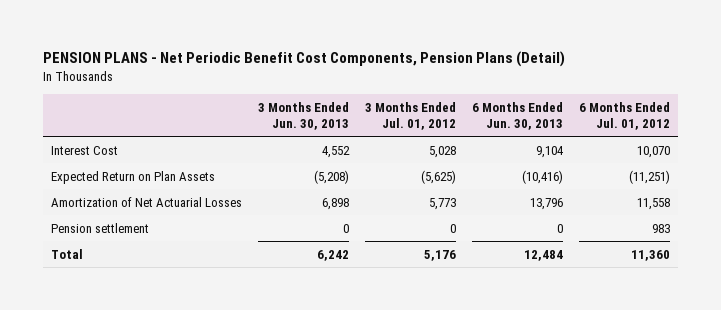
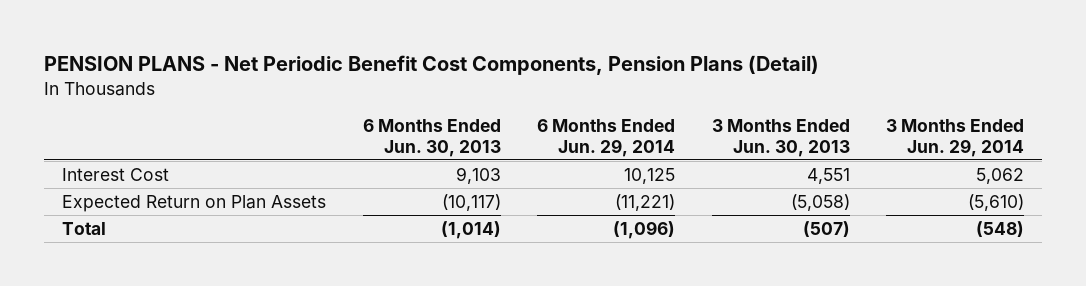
[364,101,456,131] 3 Months Ended Jul. 01, 2012 -> none
[579,101,671,131] 6 Months Ended Jul. 01, 2012 -> none
none -> [537,118,676,157] 6 Months Ended Jun. 29, 2014
none -> [885,118,1024,157] 3 Months Ended Jun. 29, 2014
[50,196,242,207] Amortization of Net Actuarial Losses -> none
[50,222,149,233] Pension settlement -> none
[321,145,350,158] 4,552 -> [806,167,850,184] 4,551
[536,145,565,158] 9,104 -> [455,166,501,184] 9,103
[313,169,349,184] (5,208) -> [790,193,850,211] (5,058)
[522,169,564,184] (10,416) -> [441,193,501,211] (10,117)
[316,249,349,261] 6,242 -> [802,220,850,237] (507)
[524,249,564,261] 12,484 -> [440,220,501,239] (1,014)

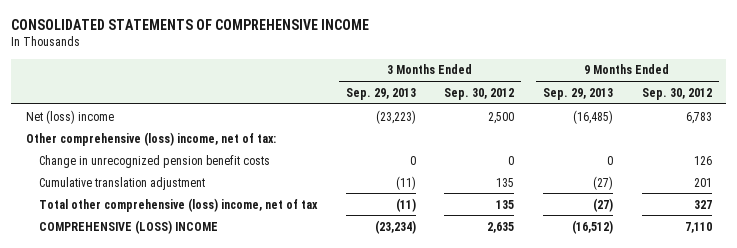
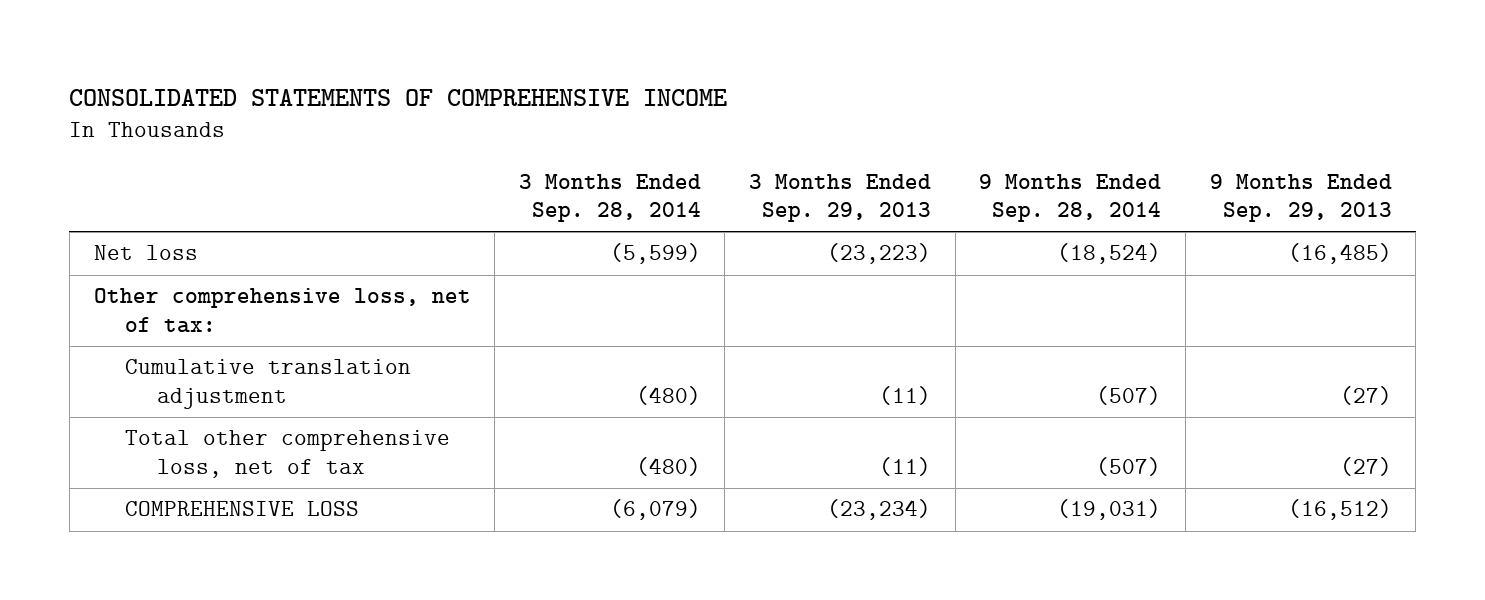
[444,87,515,100] Sep. 30, 2012 -> none
[641,87,712,100] Sep. 30, 2012 -> none
none -> [518,173,701,222] 3 Months Ended Sep. 28, 2014
none -> [979,173,1162,222] 9 Months Ended Sep. 28, 2014
[39,154,271,168] Change in unrecognized pension benefit costs -> none
[25,109,114,124] Net (loss) income -> [93,245,198,261] Net loss
[25,131,276,146] Other comprehensive (loss) income, net of tax: -> [93,288,471,333] Other comprehensive loss, net of tax:
[39,197,319,212] Total other comprehensive (loss) income, net of tax -> [125,430,451,478] Total other comprehensive loss, net of tax
[39,219,219,234] COMPREHENSIVE (LOSS) INCOME -> [125,501,360,517] COMPREHENSIVE LOSS

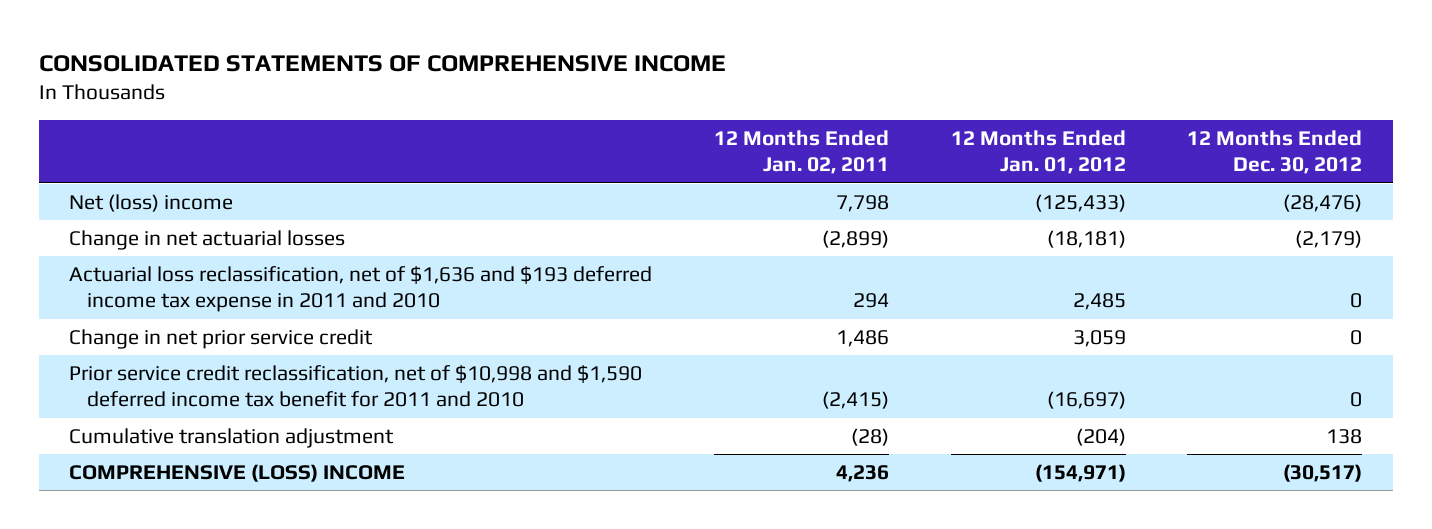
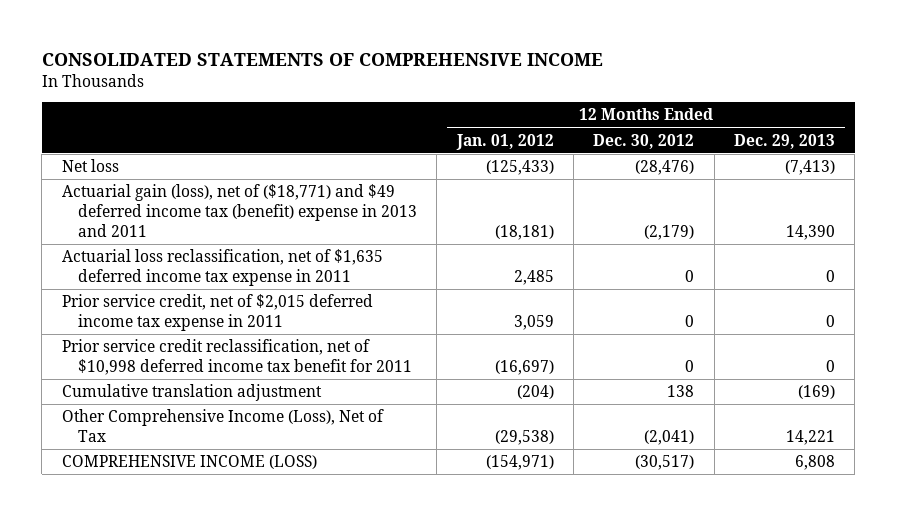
[714,129,890,175] 12 Months Ended Jan. 02, 2011 -> none
none -> [734,133,836,149] Dec. 29, 2013
[69,193,234,212] Net (loss) income -> [61,159,119,173] Net loss
[69,229,346,250] Change in net actuarial losses -> [61,184,418,238] Actuarial gain (loss), net of ($18,771) and $49 deferred income tax (benefit) expense in 2013 and 2011
[69,265,653,313] Actuarial loss reclassification, net of $1,636 and $193 deferred income tax expense in 2011 and 2010 -> [61,249,383,287] Actuarial loss reclassification, net of $1,635 deferred income tax expense in 2011
[69,328,374,349] Change in net prior service credit -> [61,294,373,332] Prior service credit, net of $2,015 deferred income tax expense in 2011
[69,364,643,408] Prior service credit reclassification, net of $10,998 and $1,590 deferred income tax benefit for 2011 and 2010 -> [61,339,413,376] Prior service credit reclassification, net of $10,998 deferred income tax benefit for 2011
none -> [61,409,384,443] Other Comprehensive Income (Loss), Net of Tax
[69,463,406,482] COMPREHENSIVE (LOSS) INCOME -> [61,455,317,470] COMPREHENSIVE INCOME (LOSS)

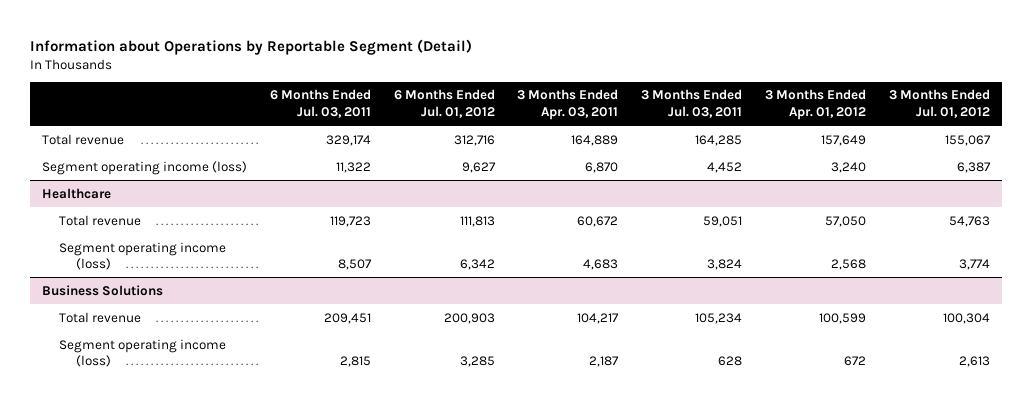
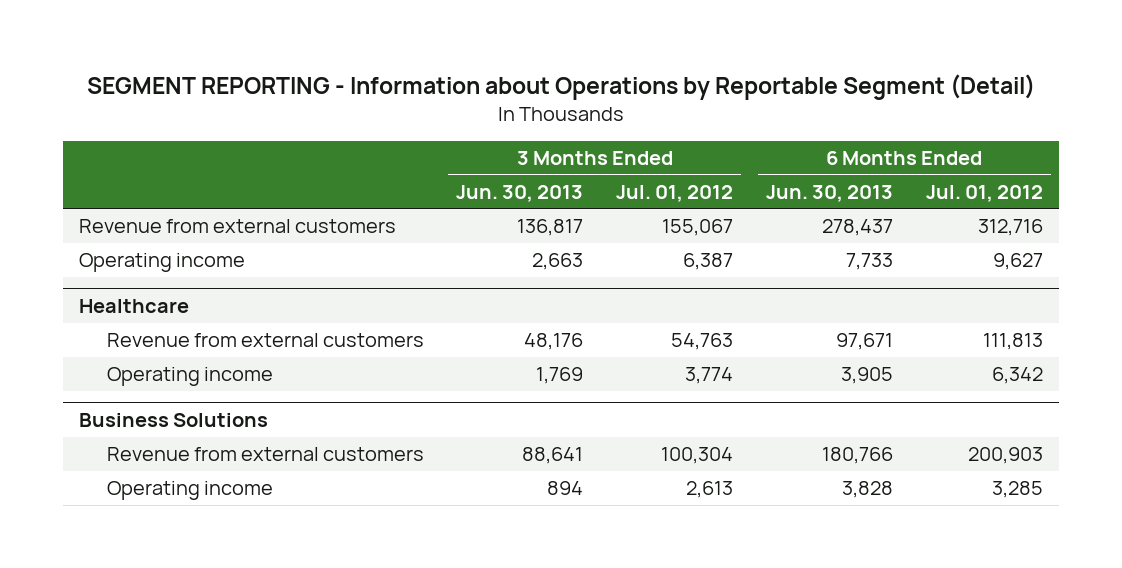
[30,38,473,55] Information about Operations by Reportable Segment (Detail) -> [86,73,1035,100] SEGMENT REPORTING - Information about Operations by Reportable Segment (Detail)
[269,89,371,118] 6 Months Ended Jul. 03, 2011 -> none
[517,89,619,120] 3 Months Ended Apr. 03, 2011 -> none
[641,89,743,118] 3 Months Ended Jul. 03, 2011 -> none
[765,89,867,120] 3 Months Ended Apr. 01, 2012 -> none
none -> [456,184,584,202] Jun. 30, 2013
none -> [765,184,893,202] Jun. 30, 2013
[41,133,124,145] Total revenue -> [79,219,397,234] Revenue from external customers
[41,160,247,175] Segment operating income (loss) -> [79,253,246,273] Operating income
[59,214,142,226] Total revenue -> [106,333,424,348] Revenue from external customers
[59,241,227,271] Segment operating income (loss) -> [106,367,273,387] Operating income
[59,311,142,323] Total revenue -> [106,447,424,462] Revenue from external customers
[59,338,227,368] Segment operating income (loss) -> [106,481,273,501] Operating income

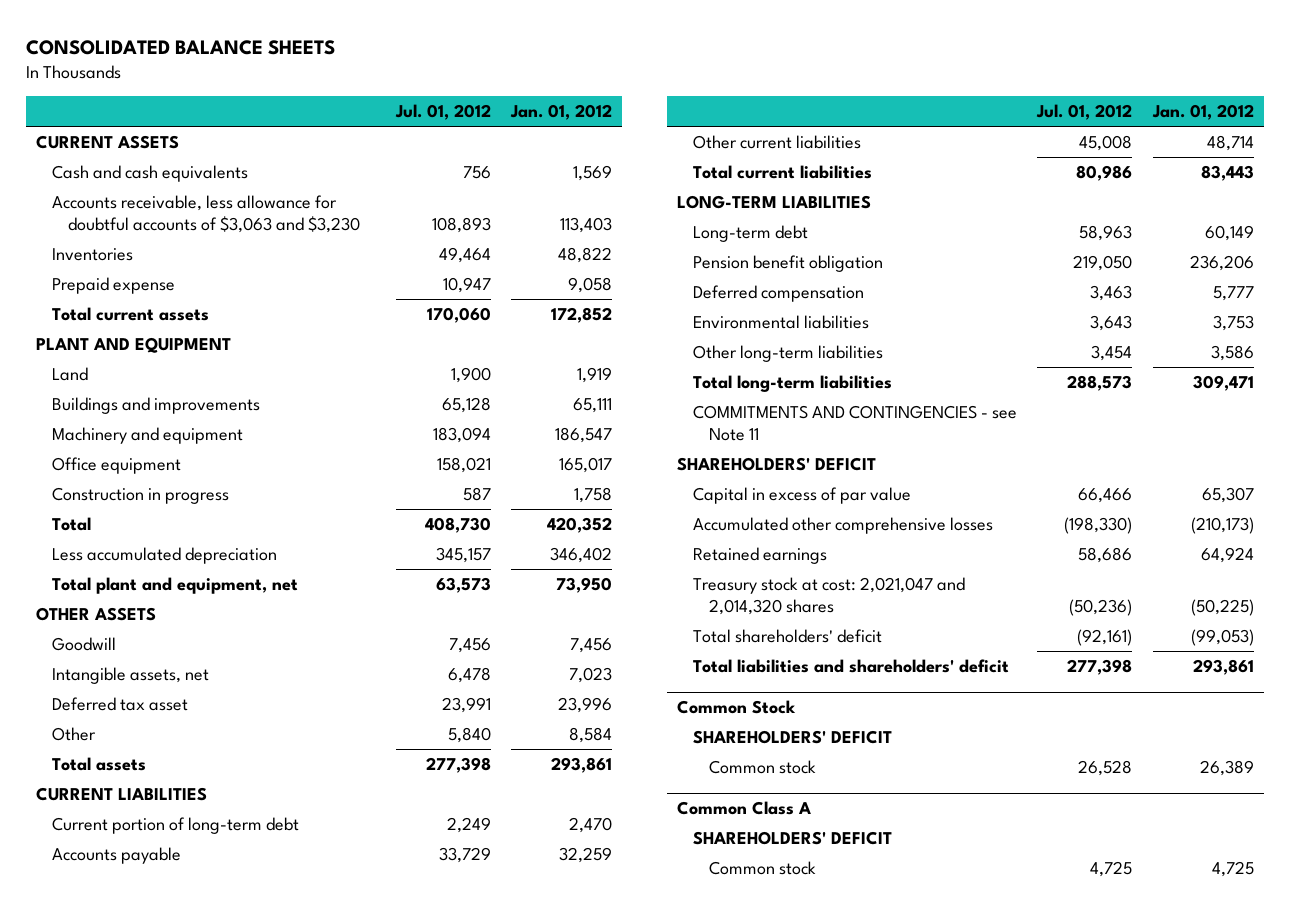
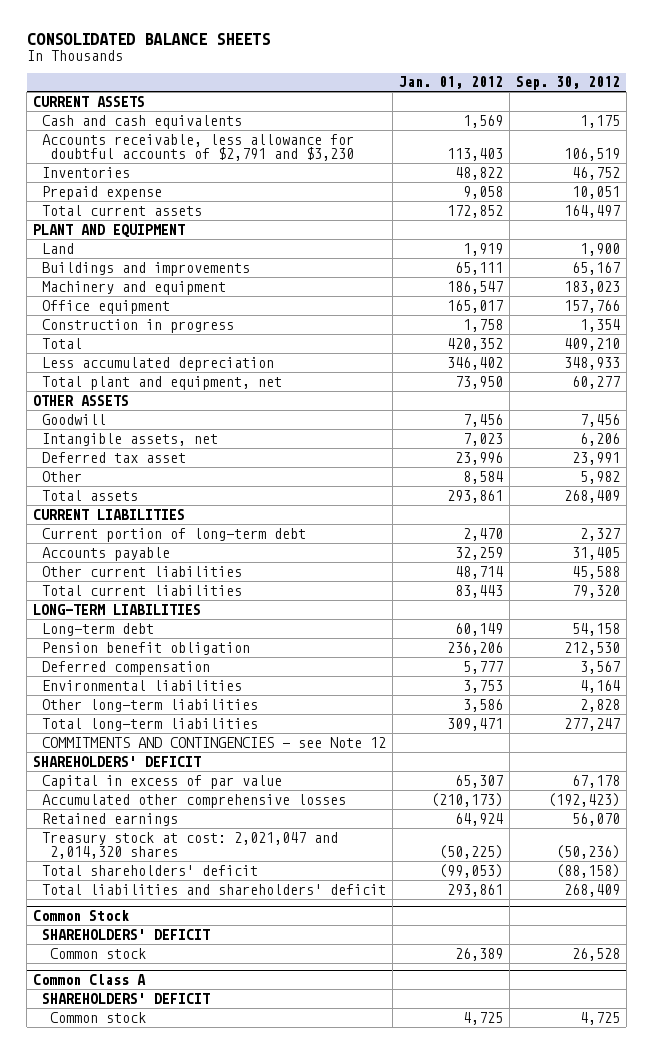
[395,104,492,121] Jul. 01, 2012 -> none
none -> [515,76,620,91] Sep. 30, 2012
[52,194,360,234] Accounts receivable, less allowance for doubtful accounts of $3,063 and $3,230 -> [41,133,355,162] Accounts receivable, less allowance for doubtful accounts of $2,791 and $3,230
[693,404,1018,442] COMMITMENTS AND CONTINGENCIES - see Note 11 -> [41,736,386,748] COMMITMENTS AND CONTINGENCIES - see Note 12

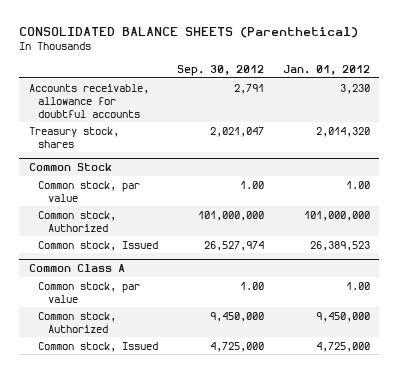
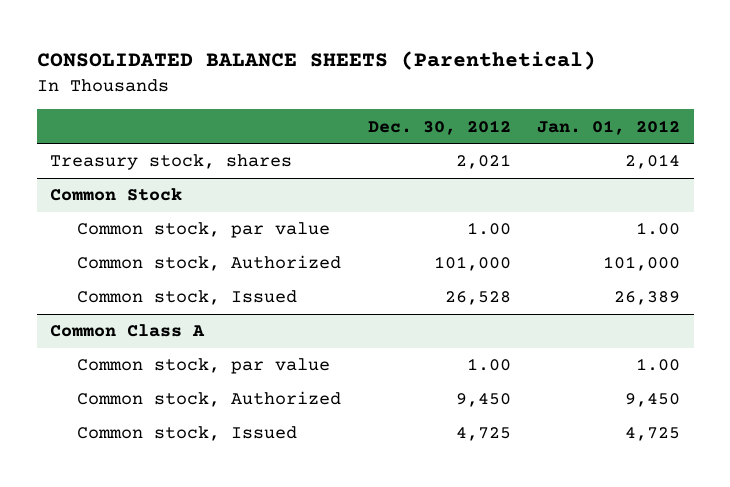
[177,65,265,77] Sep. 30, 2012 -> none
none -> [367,119,511,135] Dec. 30, 2012
[28,83,149,119] Accounts receivable, allowance for doubtful accounts -> none
[315,126,370,137] 2,014,320 -> [625,154,681,170] 2,014
[303,210,370,221] 101,000,000 -> [603,256,681,272] 101,000
[309,240,370,251] 26,389,523 -> [614,291,681,306] 26,389
[315,311,370,322] 9,450,000 -> [625,393,681,408] 9,450
[315,341,370,352] 4,725,000 -> [625,427,681,442] 4,725

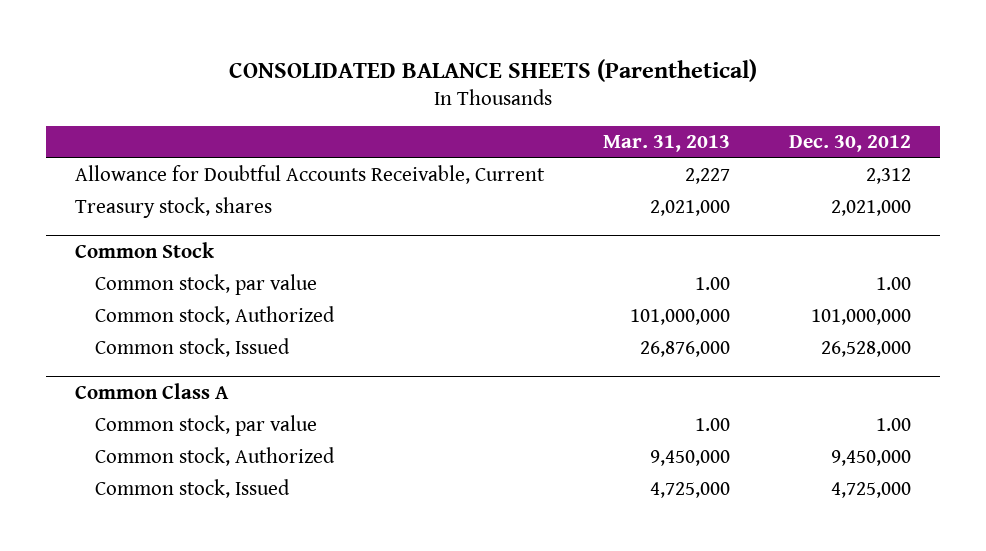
[537,119,681,135] Jan. 01, 2012 -> none
none -> [603,135,731,153] Mar. 31, 2013
none -> [75,165,546,185] Allowance for Doubtful Accounts Receivable, Current
[455,154,511,170] 2,021 -> [830,200,911,217] 2,021,000
[433,256,511,272] 101,000 -> [810,309,911,326] 101,000,000
[444,291,511,306] 26,528 -> [820,341,911,358] 26,528,000
[455,393,511,408] 9,450 -> [830,450,911,467] 9,450,000
[455,427,511,442] 4,725 -> [830,482,911,499] 4,725,000

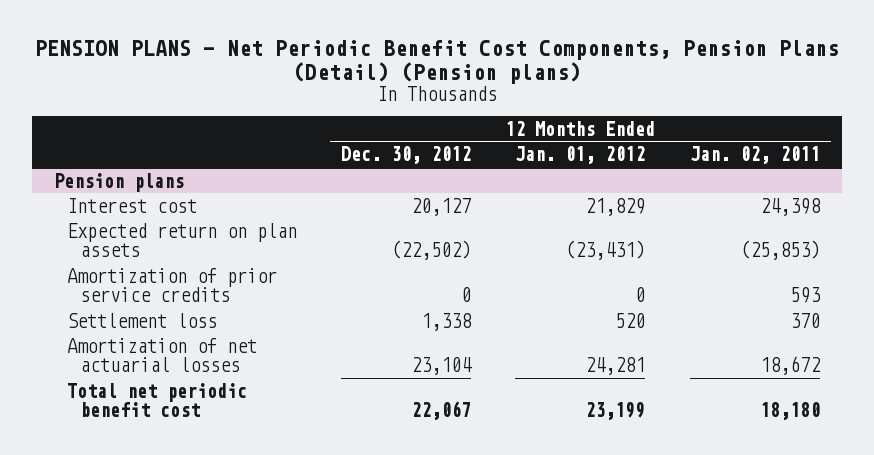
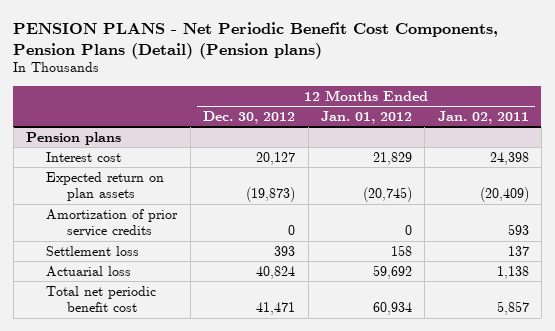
[391,239,472,260] (22,502) -> [246,187,296,203] (19,873)
[565,239,646,260] (23,431) -> [362,187,412,203] (20,745)
[739,239,820,260] (25,853) -> [479,187,529,203] (20,409)
[421,312,473,331] 1,338 -> [274,245,296,256] 393
[615,312,646,328] 520 -> [390,244,412,256] 158
[789,312,820,328] 370 -> [507,245,529,256] 137
[67,337,258,372] Amortization of net actuarial losses -> [46,265,132,277] Actuarial loss
[411,356,473,375] 23,104 -> [256,265,296,279] 40,824
[585,356,646,375] 24,281 -> [372,264,412,279] 59,692
[759,355,821,375] 18,672 -> [496,265,529,279] 1,138
[411,400,472,420] 22,067 -> [256,302,296,316] 41,471
[585,401,646,420] 23,199 -> [372,302,412,316] 60,934
[759,401,820,420] 18,180 -> [496,301,529,316] 5,857

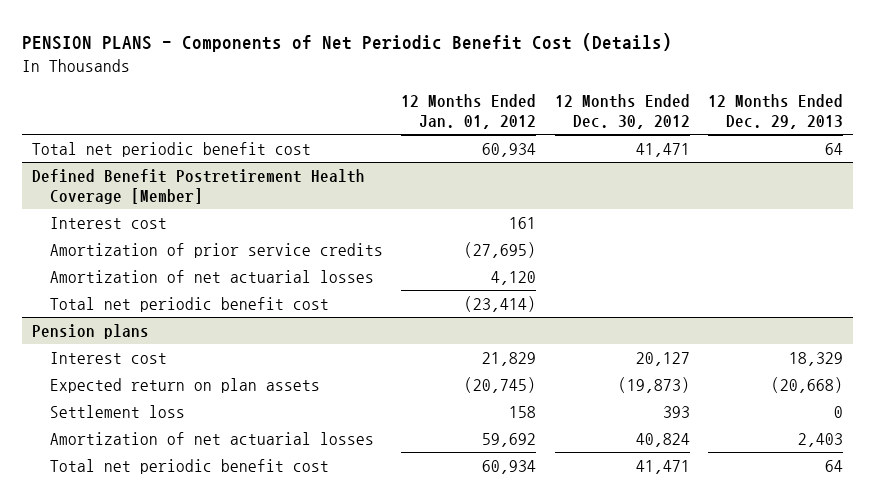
[13,21,499,59] PENSION PLANS - Net Periodic Benefit Cost Components, Pension Plans (Detail) (Pension plans) -> [22,33,673,53] PENSION PLANS - Components of Net Periodic Benefit Cost (Details)
[437,110,529,124] Jan. 02, 2011 -> none
none -> [708,94,844,130] 12 Months Ended Dec. 29, 2013
none -> [31,141,311,157] Total net periodic benefit cost
none -> [31,168,365,204] Defined Benefit Postretirement Health Coverage [Member]
none -> [49,216,167,229] Interest cost
none -> [49,242,383,258] Amortization of prior service credits
none -> [49,269,374,283] Amortization of net actuarial losses
none -> [49,296,329,312] Total net periodic benefit cost
[46,208,179,238] Amortization of prior service credits -> none
[46,265,132,277] Actuarial loss -> [49,431,374,445] Amortization of net actuarial losses

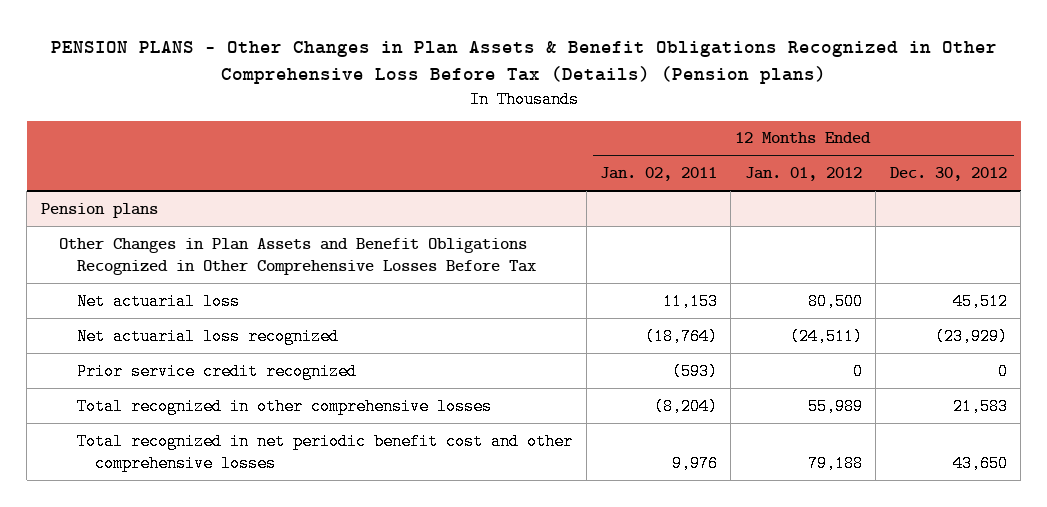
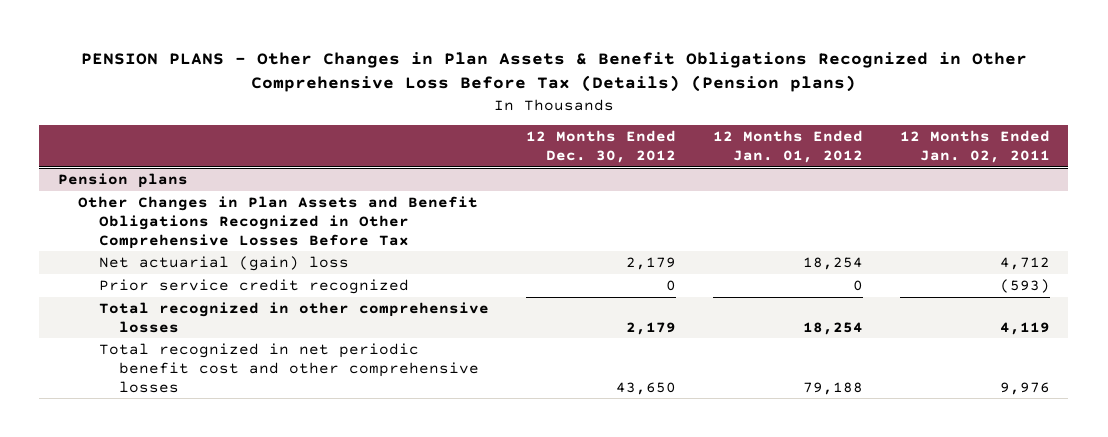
[77,327,340,345] Net actuarial loss recognized -> none
[77,292,241,310] Net actuarial loss -> [98,256,349,272] Net actuarial (gain) loss
[663,292,719,310] 11,153 -> [999,257,1050,271] 4,712
[807,292,863,310] 80,500 -> [802,257,863,271] 18,254
[952,292,1008,310] 45,512 -> [625,257,676,271] 2,179
[654,397,719,415] (8,204) -> [999,321,1050,335] 4,119
[807,397,863,415] 55,989 -> [802,321,863,335] 18,254
[952,397,1008,415] 21,583 -> [625,321,676,335] 2,179

